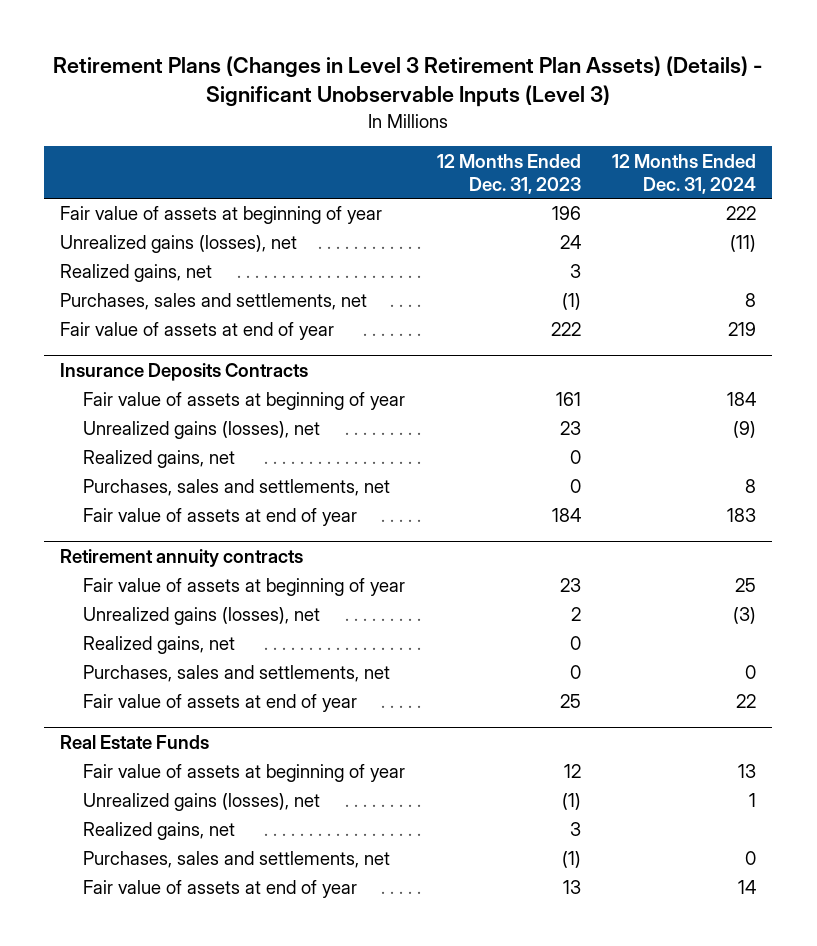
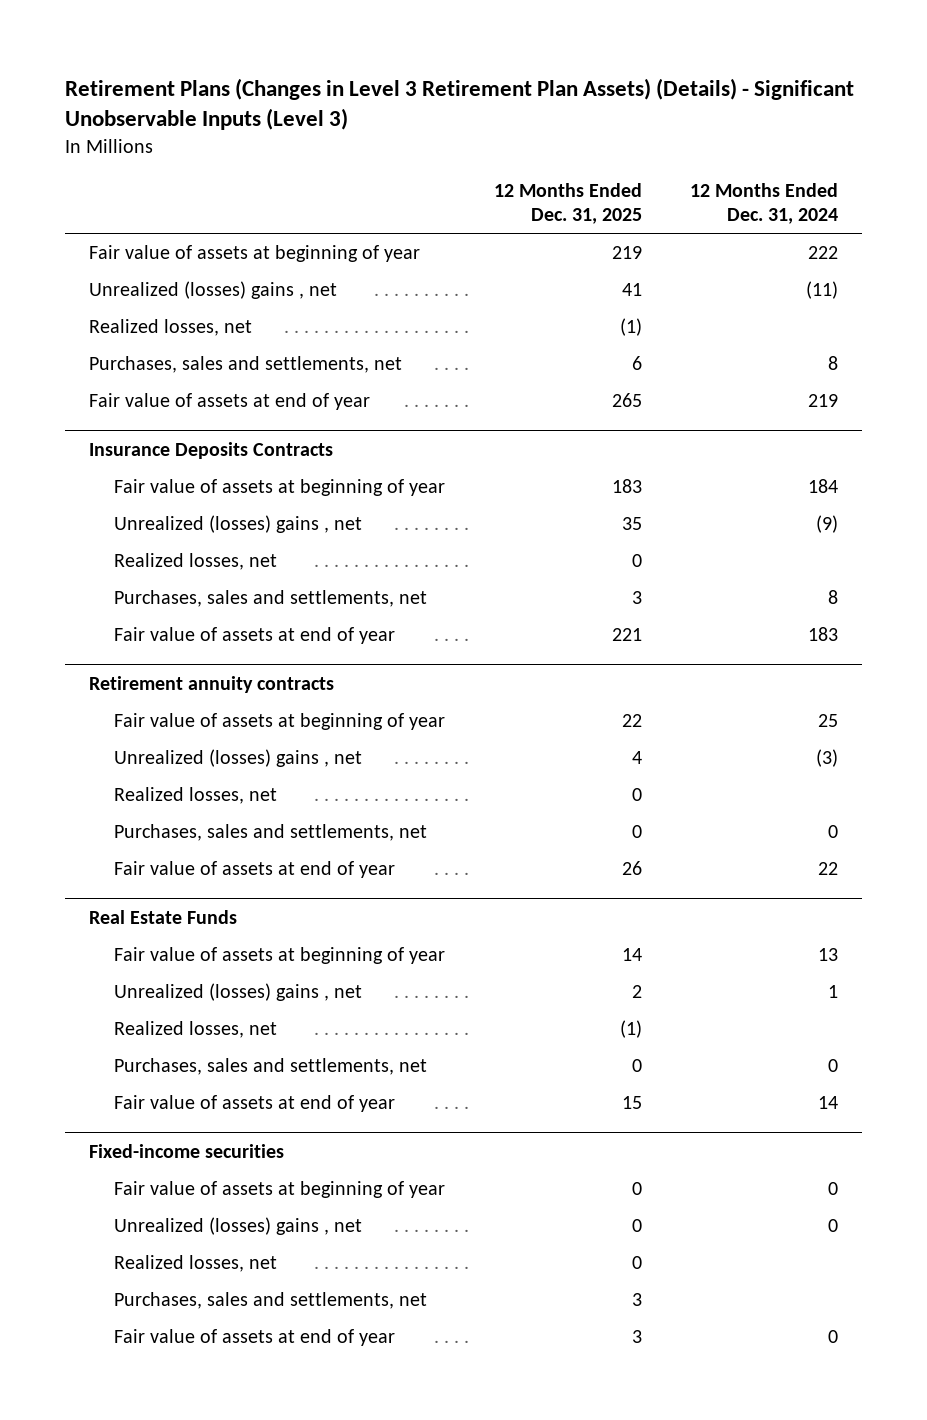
[436,153,581,194] 12 Months Ended Dec. 31, 2023 -> none
none -> [493,183,642,225] 12 Months Ended Dec. 31, 2025
[60,235,298,254] Unrealized gains (losses), net -> [89,280,338,299] Unrealized (losses) gains , net
[60,264,213,283] Realized gains, net -> [89,318,253,336] Realized losses, net
[83,421,321,440] Unrealized gains (losses), net -> [114,514,363,533] Unrealized (losses) gains , net
[83,450,236,469] Realized gains, net -> [114,552,278,570] Realized losses, net
[83,607,321,626] Unrealized gains (losses), net -> [114,748,363,767] Unrealized (losses) gains , net
[83,636,236,655] Realized gains, net -> [114,786,278,804] Realized losses, net
[83,793,321,812] Unrealized gains (losses), net -> [114,982,363,1001] Unrealized (losses) gains , net
[83,822,236,841] Realized gains, net -> [114,1020,278,1038] Realized losses, net
none -> [89,1143,285,1158] Fixed-income securities
none -> [114,1180,446,1198] Fair value of assets at beginning of year
none -> [114,1216,363,1235] Unrealized (losses) gains , net
none -> [114,1254,278,1272] Realized losses, net
none -> [114,1291,428,1309] Purchases, sales and settlements, net
none -> [114,1328,396,1346] Fair value of assets at end of year

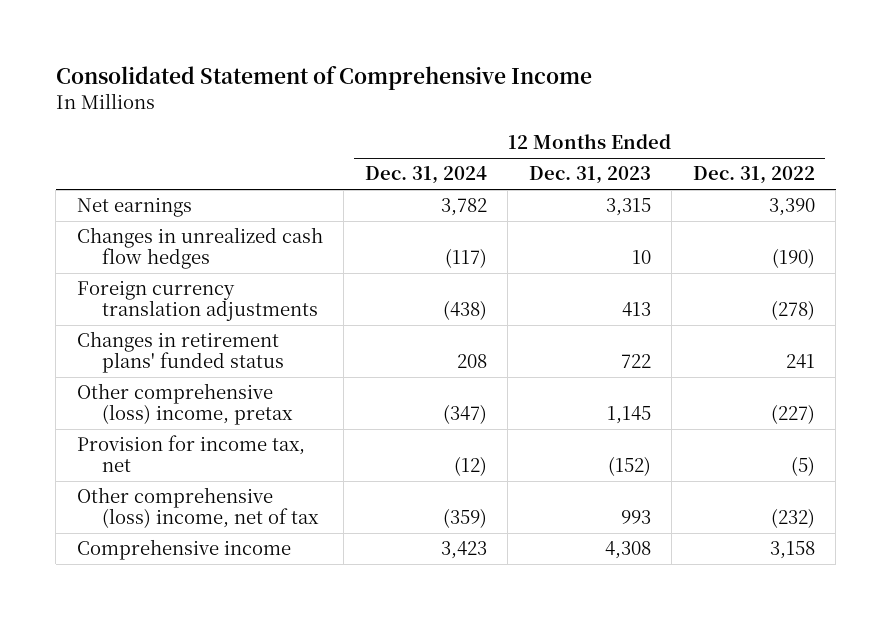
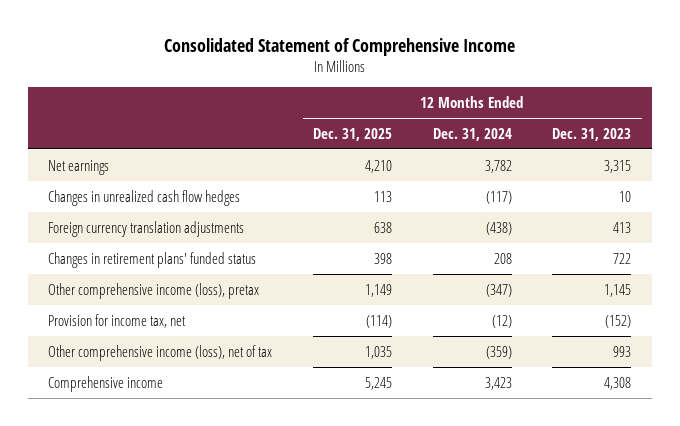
[692,166,815,185] Dec. 31, 2022 -> none
none -> [312,127,392,141] Dec. 31, 2025
[76,383,294,426] Other comprehensive (loss) income, pretax -> [48,282,260,299] Other comprehensive income (loss), pretax
[76,487,320,529] Other comprehensive (loss) income, net of tax -> [48,344,273,361] Other comprehensive income (loss), net of tax

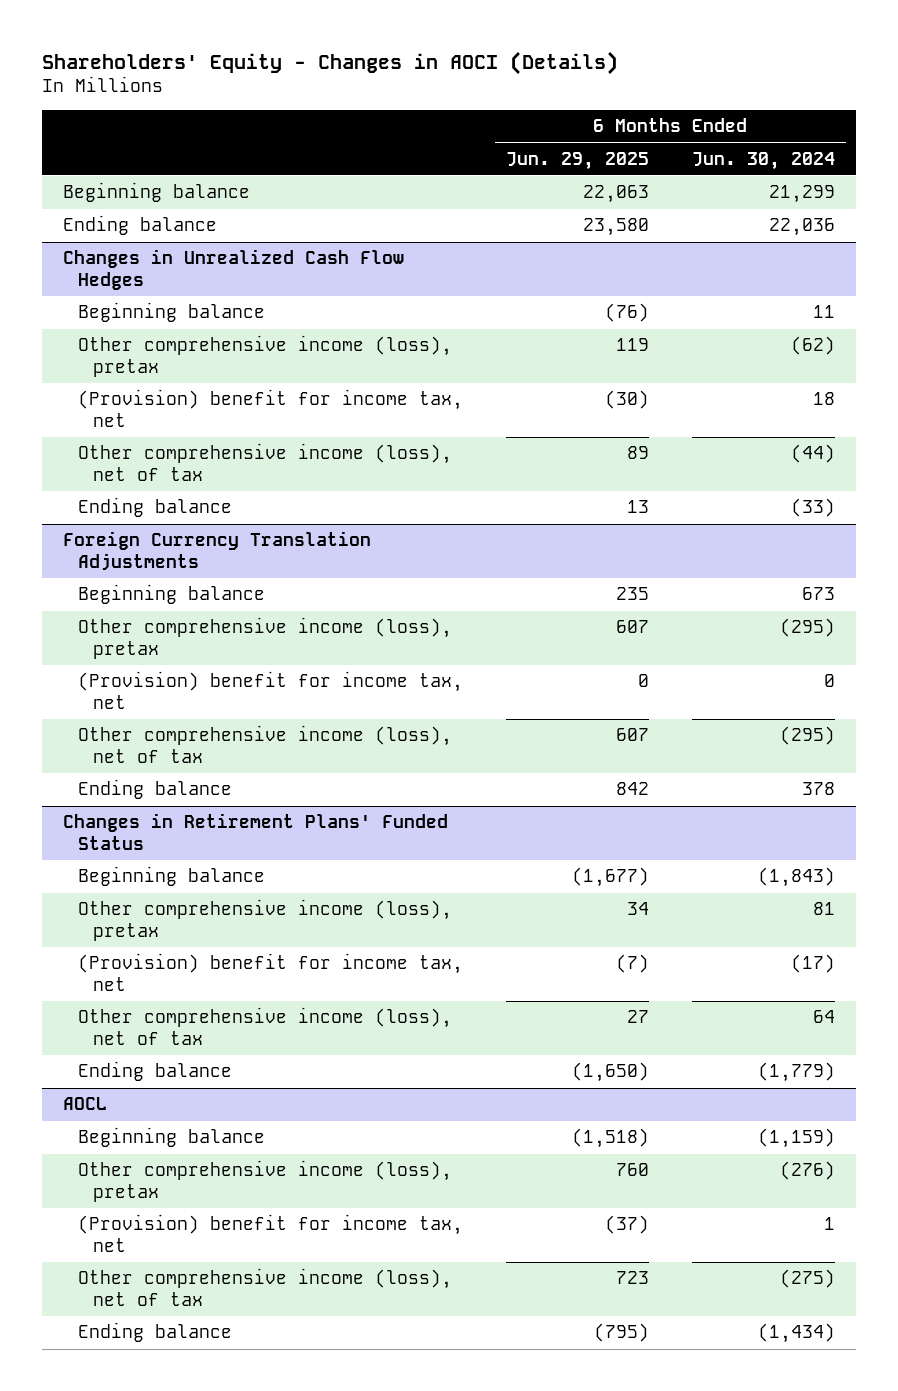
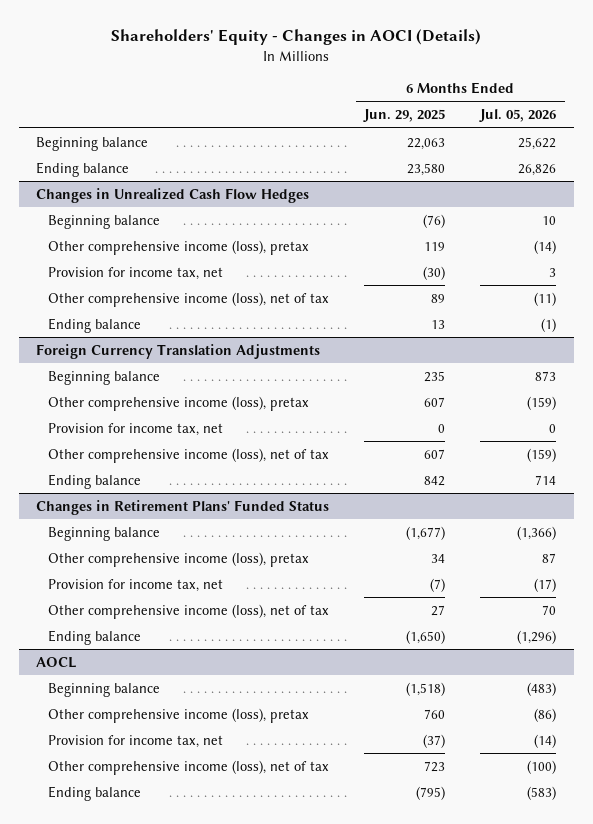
[691,151,835,170] Jun. 30, 2024 -> none
none -> [479,109,557,123] Jul. 05, 2026
[78,389,464,427] (Provision) benefit for income tax, net -> [47,266,223,280] Provision for income tax, net
[78,671,464,709] (Provision) benefit for income tax, net -> [47,422,223,436] Provision for income tax, net
[78,953,464,991] (Provision) benefit for income tax, net -> [47,578,223,592] Provision for income tax, net
[78,1214,464,1252] (Provision) benefit for income tax, net -> [47,734,223,748] Provision for income tax, net

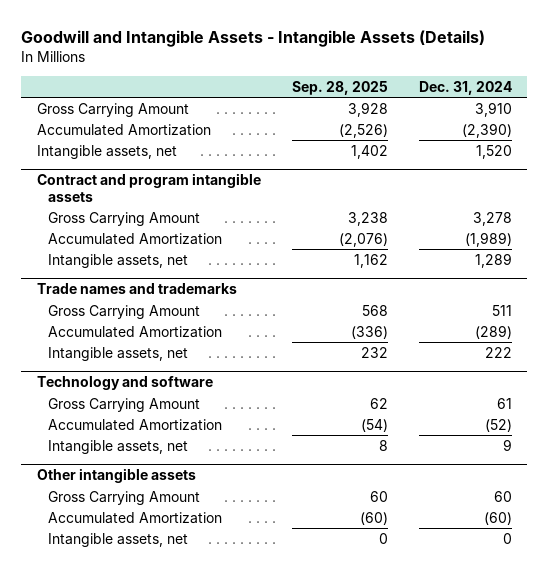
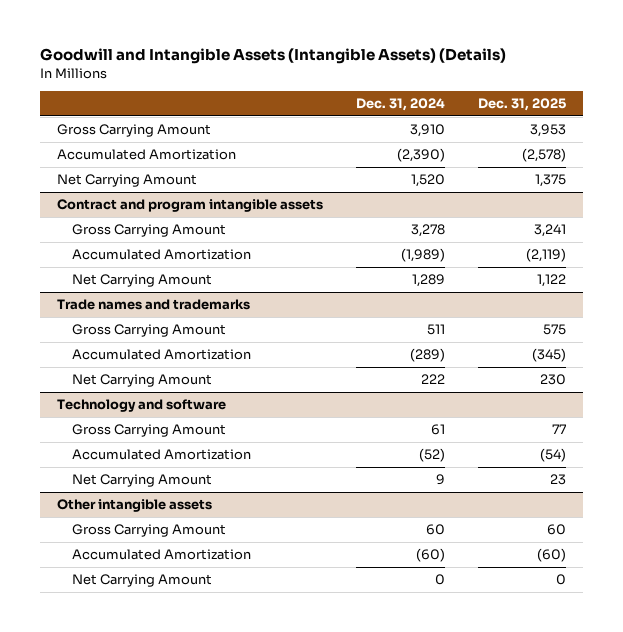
[21,30,486,48] Goodwill and Intangible Assets - Intangible Assets (Details) -> [40,48,507,65] Goodwill and Intangible Assets (Intangible Assets) (Details)
[291,80,388,95] Sep. 28, 2025 -> none
none -> [478,97,567,111] Dec. 31, 2025
[36,144,177,159] Intangible assets, net -> [56,174,197,188] Net Carrying Amount
[47,253,188,268] Intangible assets, net -> [72,274,213,288] Net Carrying Amount
[47,346,188,361] Intangible assets, net -> [72,374,213,388] Net Carrying Amount
[47,439,188,454] Intangible assets, net -> [72,474,213,488] Net Carrying Amount
[47,532,188,547] Intangible assets, net -> [72,574,213,588] Net Carrying Amount

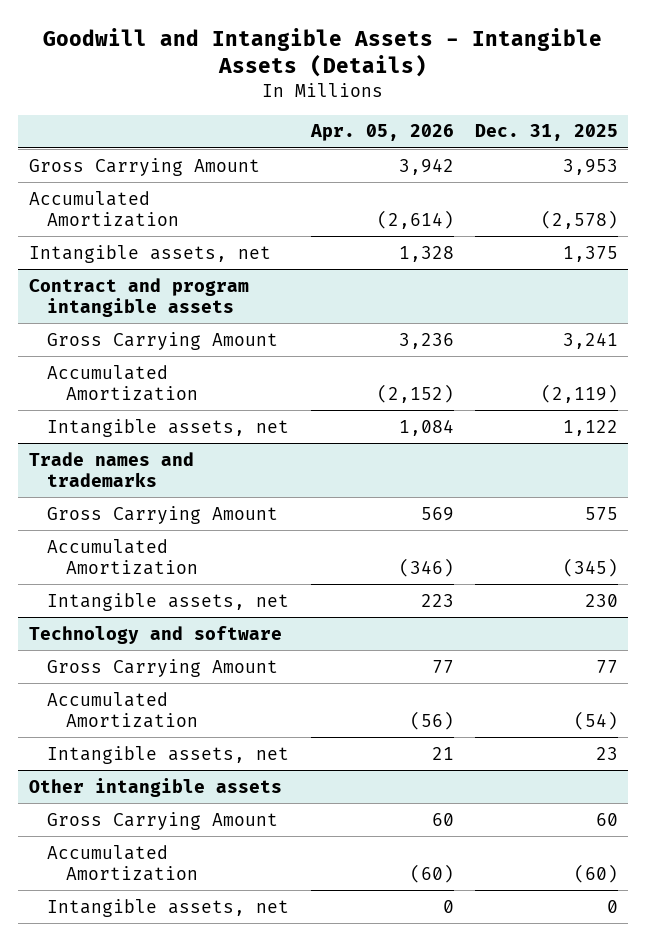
[40,48,507,65] Goodwill and Intangible Assets (Intangible Assets) (Details) -> [43,27,603,78] Goodwill and Intangible Assets - Intangible Assets (Details)
[355,97,445,111] Dec. 31, 2024 -> none
none -> [309,124,454,142] Apr. 05, 2026
[56,174,197,188] Net Carrying Amount -> [29,244,272,263] Intangible assets, net
[72,274,213,288] Net Carrying Amount -> [47,418,290,437] Intangible assets, net
[72,374,213,388] Net Carrying Amount -> [47,592,290,611] Intangible assets, net
[72,474,213,488] Net Carrying Amount -> [47,745,290,764] Intangible assets, net
[72,574,213,588] Net Carrying Amount -> [47,898,290,917] Intangible assets, net

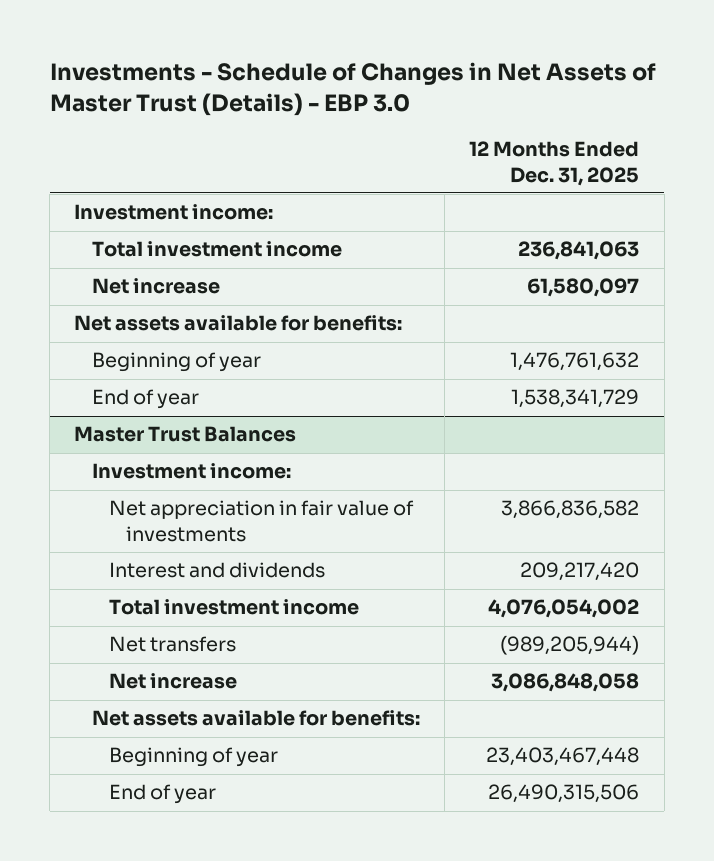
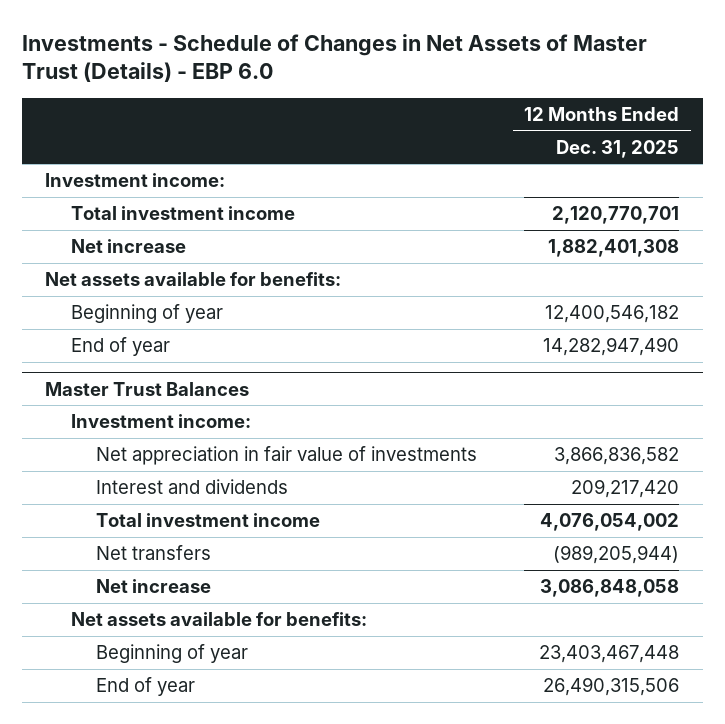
[49,62,656,116] Investments - Schedule of Changes in Net Assets of Master Trust (Details) - EBP 3.0 -> [21,33,647,83] Investments - Schedule of Changes in Net Assets of Master Trust (Details) - EBP 6.0
[518,241,640,261] 236,841,063 -> [552,206,680,225] 2,120,770,701
[527,278,640,298] 61,580,097 -> [548,239,680,258] 1,882,401,308
[510,352,640,372] 1,476,761,632 -> [545,305,680,324] 12,400,546,182
[511,389,640,409] 1,538,341,729 -> [543,337,680,357] 14,282,947,490

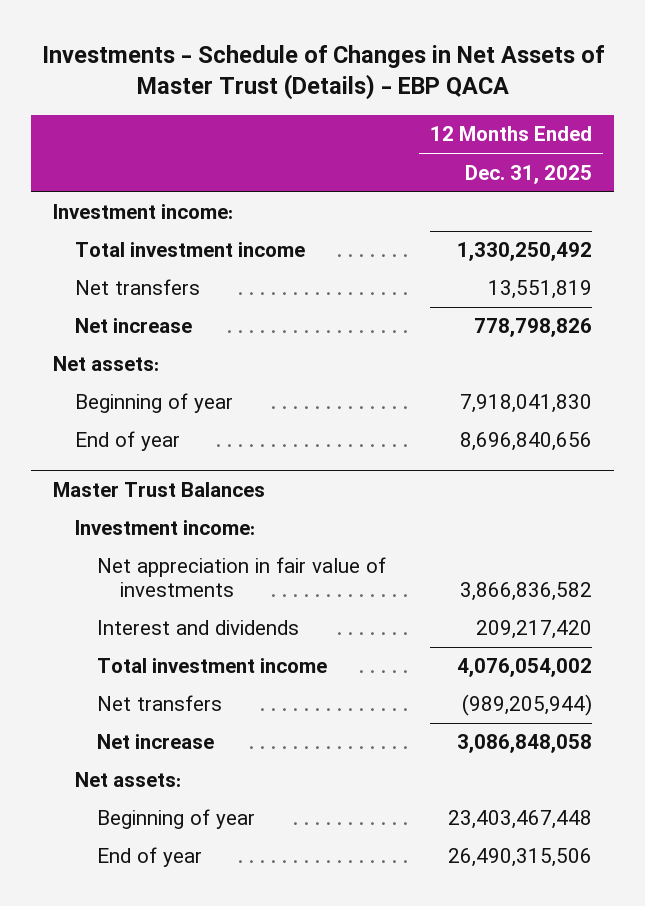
[21,33,647,83] Investments - Schedule of Changes in Net Assets of Master Trust (Details) - EBP 6.0 -> [41,44,604,101] Investments - Schedule of Changes in Net Assets of Master Trust (Details) - EBP QACA
[552,206,680,225] 2,120,770,701 -> [457,242,593,262] 1,330,250,492
none -> [75,279,201,296] Net transfers
[548,239,680,258] 1,882,401,308 -> [474,318,593,338] 778,798,826
[45,272,342,287] Net assets available for benefits: -> [53,356,160,372] Net assets:
[545,305,680,324] 12,400,546,182 -> [460,394,593,414] 7,918,041,830
[543,337,680,357] 14,282,947,490 -> [460,432,593,452] 8,696,840,656
[70,612,367,627] Net assets available for benefits: -> [75,772,182,788] Net assets:

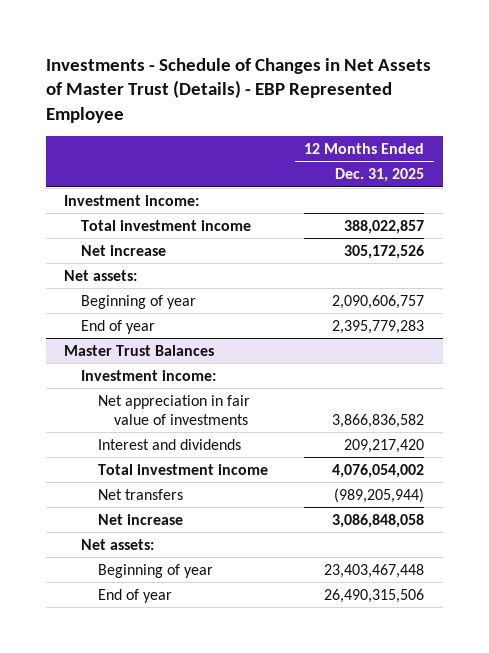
[41,44,604,101] Investments - Schedule of Changes in Net Assets of Master Trust (Details) - EBP QACA -> [45,57,431,124] Investments - Schedule of Changes in Net Assets of Master Trust (Details) - EBP Represented Employee
[75,279,201,296] Net transfers -> none
[457,242,593,262] 1,330,250,492 -> [344,219,425,234] 388,022,857
[474,318,593,338] 778,798,826 -> [344,244,425,259] 305,172,526
[460,394,593,414] 7,918,041,830 -> [332,294,425,309] 2,090,606,757
[460,432,593,452] 8,696,840,656 -> [332,319,425,334] 2,395,779,283

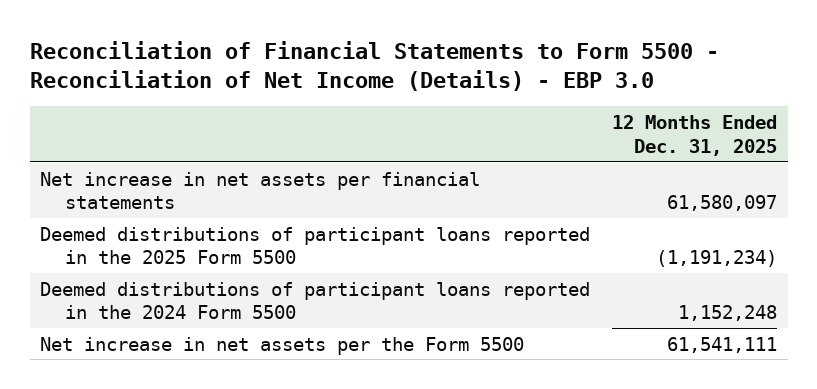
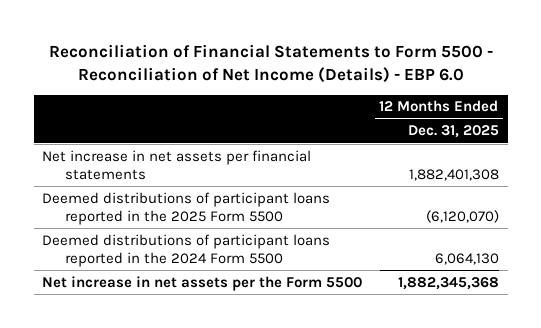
[29,40,719,91] Reconciliation of Financial Statements to Form 5500 - Reconciliation of Net Income (Details) - EBP 3.0 -> [48,43,493,83] Reconciliation of Financial Statements to Form 5500 - Reconciliation of Net Income (Details) - EBP 6.0
[666,195,777,212] 61,580,097 -> [408,168,499,181] 1,882,401,308
[655,250,777,268] (1,191,234) -> [425,209,499,223] (6,120,070)
[677,305,777,322] 1,152,248 -> [434,252,499,265] 6,064,130
[666,336,777,353] 61,541,111 -> [397,276,499,290] 1,882,345,368

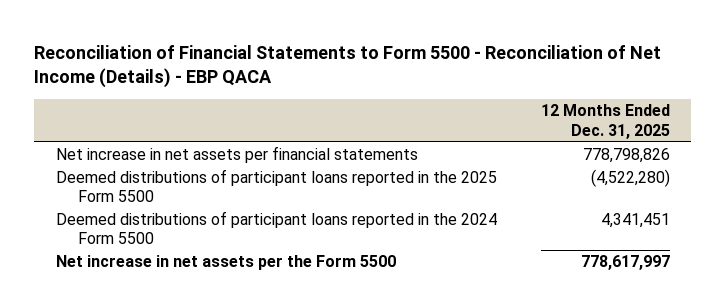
[48,43,493,83] Reconciliation of Financial Statements to Form 5500 - Reconciliation of Net Income (Details) - EBP 6.0 -> [34,44,662,89] Reconciliation of Financial Statements to Form 5500 - Reconciliation of Net Income (Details) - EBP QACA
[408,168,499,181] 1,882,401,308 -> [582,148,670,164] 778,798,826
[425,209,499,223] (6,120,070) -> [590,169,670,188] (4,522,280)
[434,252,499,265] 6,064,130 -> [600,213,670,229] 4,341,451
[397,276,499,290] 1,882,345,368 -> [580,255,670,271] 778,617,997

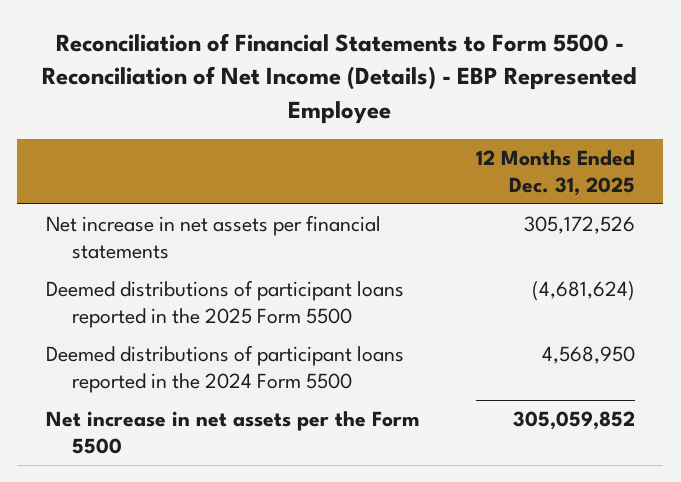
[34,44,662,89] Reconciliation of Financial Statements to Form 5500 - Reconciliation of Net Income (Details) - EBP QACA -> [42,32,638,124] Reconciliation of Financial Statements to Form 5500 - Reconciliation of Net Income (Details) - EBP Represented Employee
[582,148,670,164] 778,798,826 -> [523,215,635,234] 305,172,526
[590,169,670,188] (4,522,280) -> [531,280,635,301] (4,681,624)
[600,213,670,229] 4,341,451 -> [541,345,635,364] 4,568,950
[580,255,670,271] 778,617,997 -> [512,410,635,430] 305,059,852

